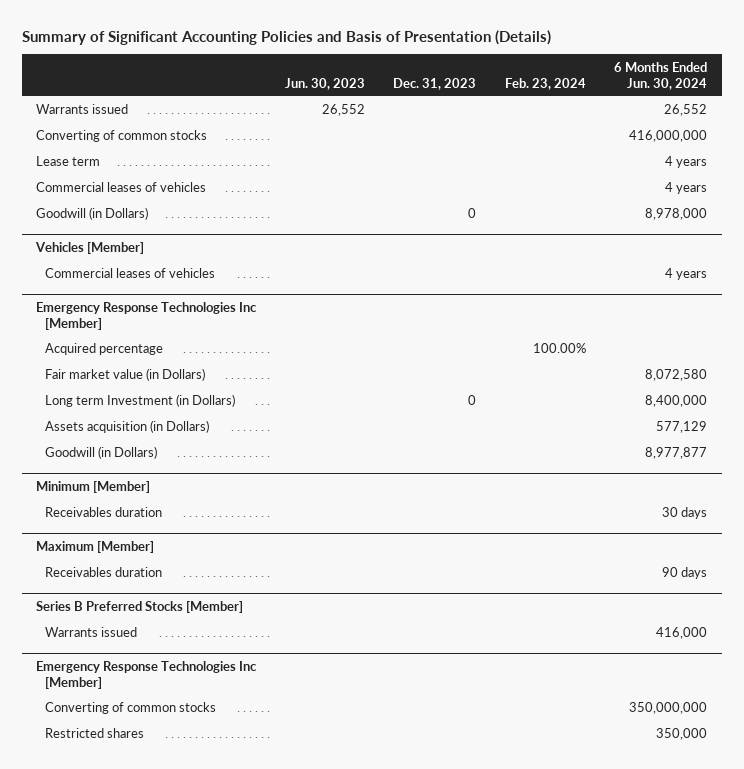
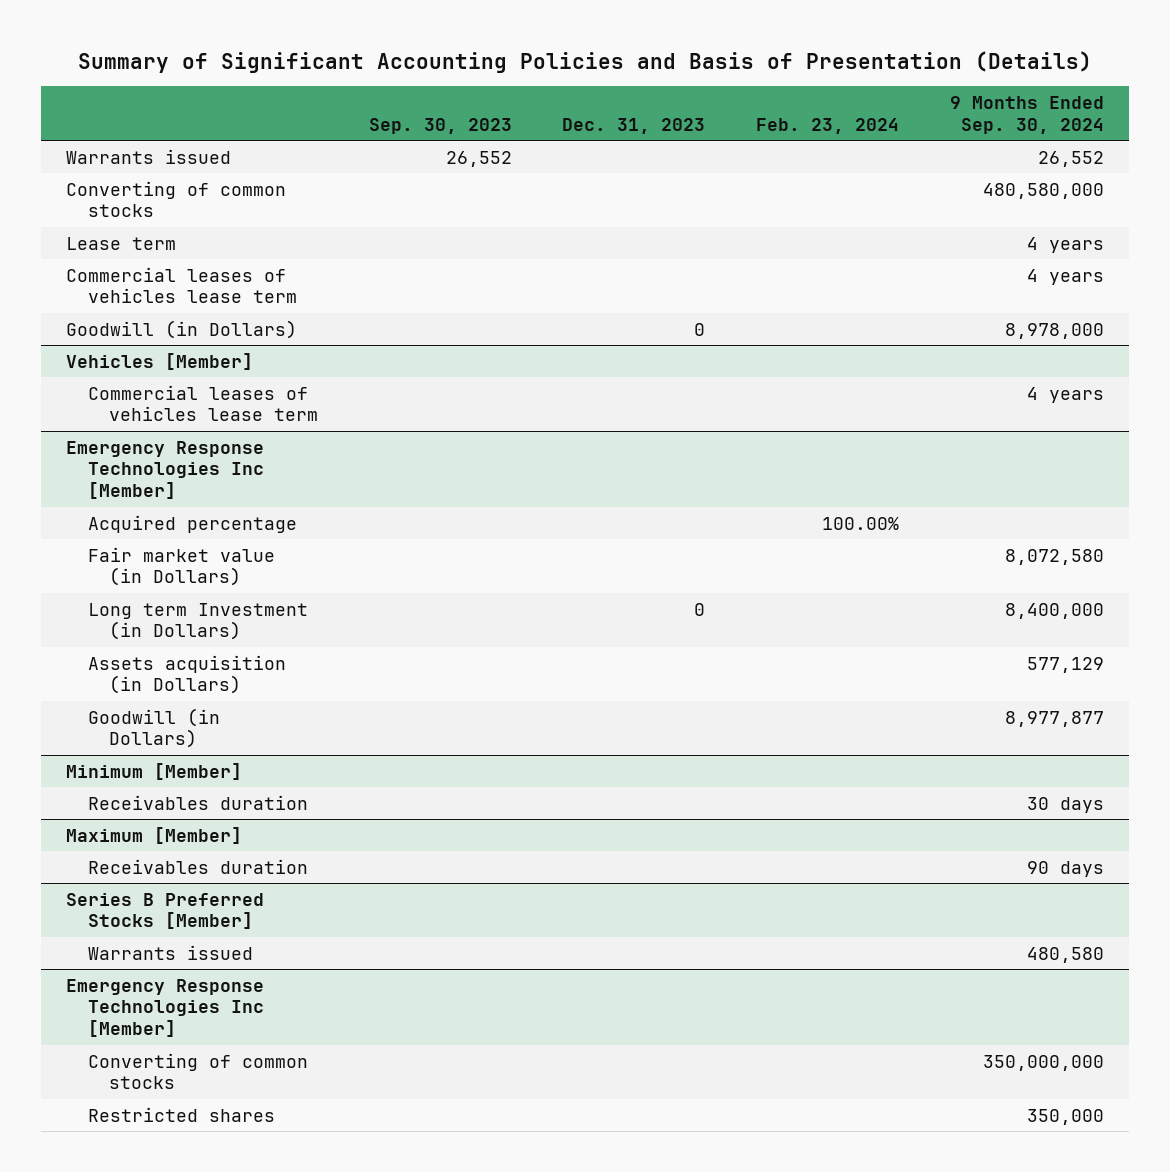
[284,77,365,90] Jun. 30, 2023 -> none
[614,61,708,90] 6 Months Ended Jun. 30, 2024 -> none
none -> [368,117,512,134] Sep. 30, 2023
none -> [949,95,1104,134] 9 Months Ended Sep. 30, 2024
[36,182,207,193] Commercial leases of vehicles -> [66,266,297,304] Commercial leases of vehicles lease term
[45,268,216,279] Commercial leases of vehicles -> [87,384,318,422] Commercial leases of vehicles lease term

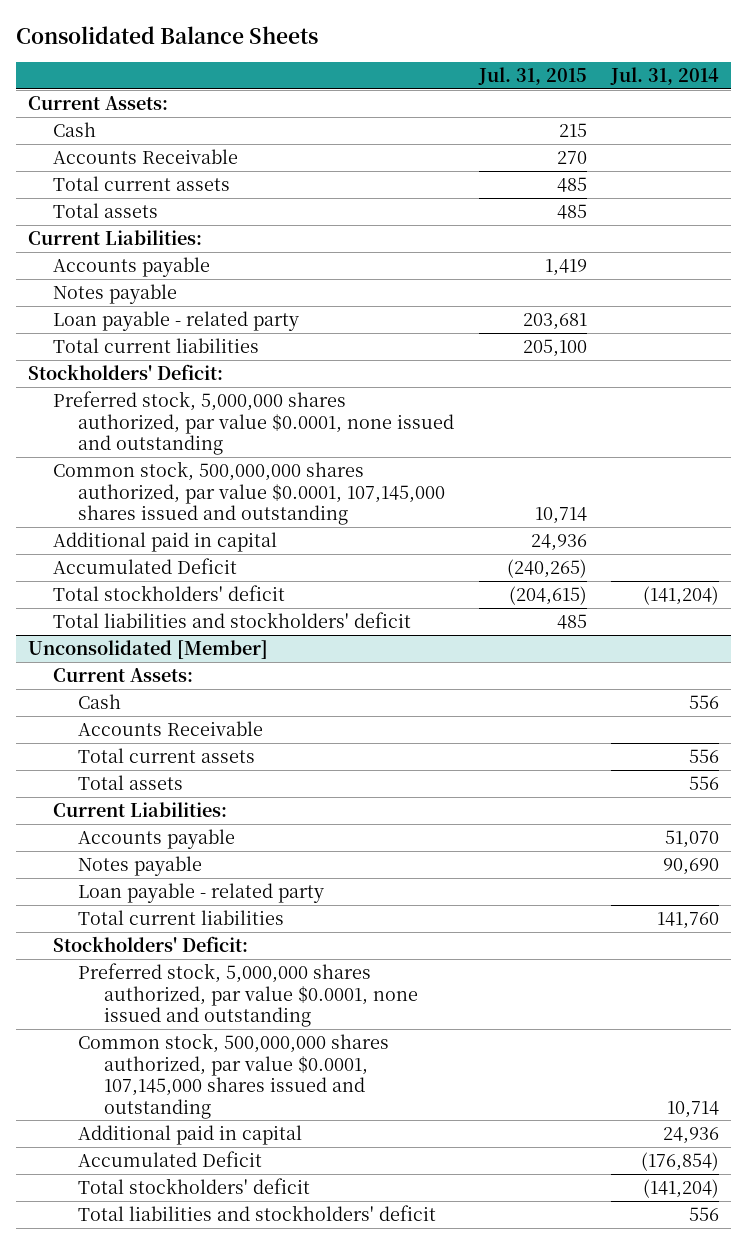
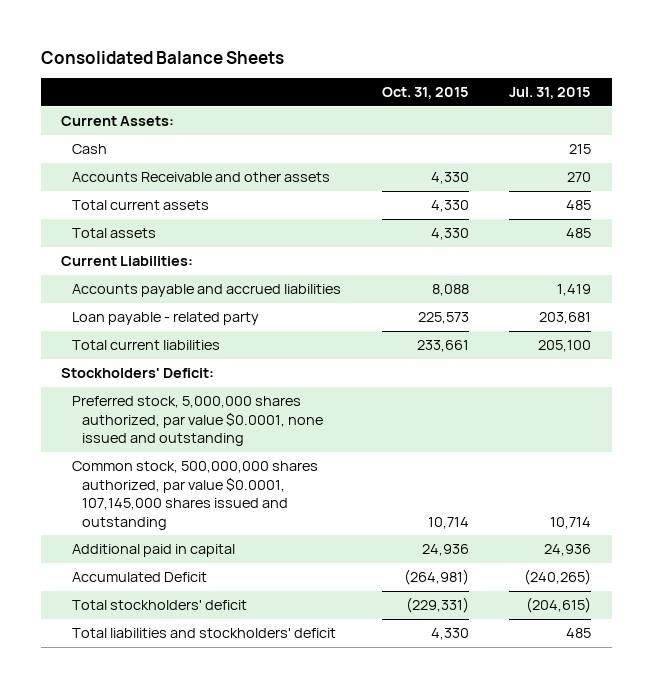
[609,67,719,86] Jul. 31, 2014 -> none
none -> [381,87,469,100] Oct. 31, 2015
[53,148,239,164] Accounts Receivable -> [71,172,330,183] Accounts Receivable and other assets
[53,283,178,304] Notes payable -> none
[53,256,211,277] Accounts payable -> [71,284,341,298] Accounts payable and accrued liabilities
[28,639,269,659] Unconsolidated [Member] -> none
[53,667,194,682] Current Assets: -> none
[78,693,122,709] Cash -> none
[78,720,264,736] Accounts Receivable -> none
[78,747,256,763] Total current assets -> none
[78,774,184,790] Total assets -> none
[53,801,228,817] Current Liabilities: -> none
[78,828,236,849] Accounts payable -> none
[78,855,203,876] Notes payable -> none
[78,882,325,903] Loan payable - related party -> none
[78,909,285,925] Total current liabilities -> none
[53,935,249,952] Stockholders' Deficit: -> none
[78,962,418,1028] Preferred stock, 5,000,000 shares authorized, par value $0.0001, none issued and outstanding -> none
[78,1032,390,1119] Common stock, 500,000,000 shares authorized, par value $0.0001, 107,145,000 shares issued and outstanding -> none
[78,1124,303,1145] Additional paid in capital -> none
[78,1150,263,1167] Accumulated Deficit -> none
[78,1177,311,1194] Total stockholders' deficit -> none
[78,1204,437,1221] Total liabilities and stockholders' deficit -> none

